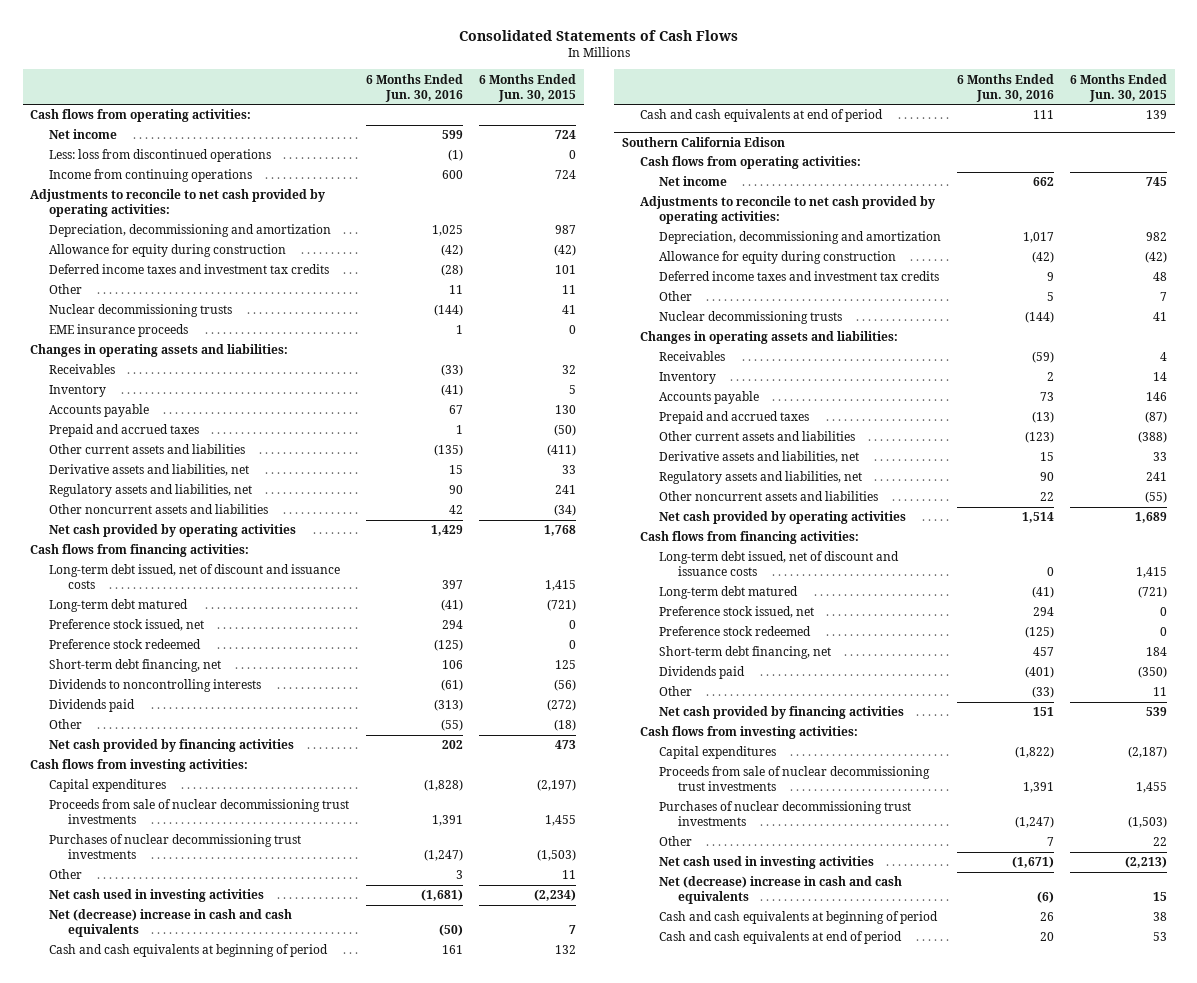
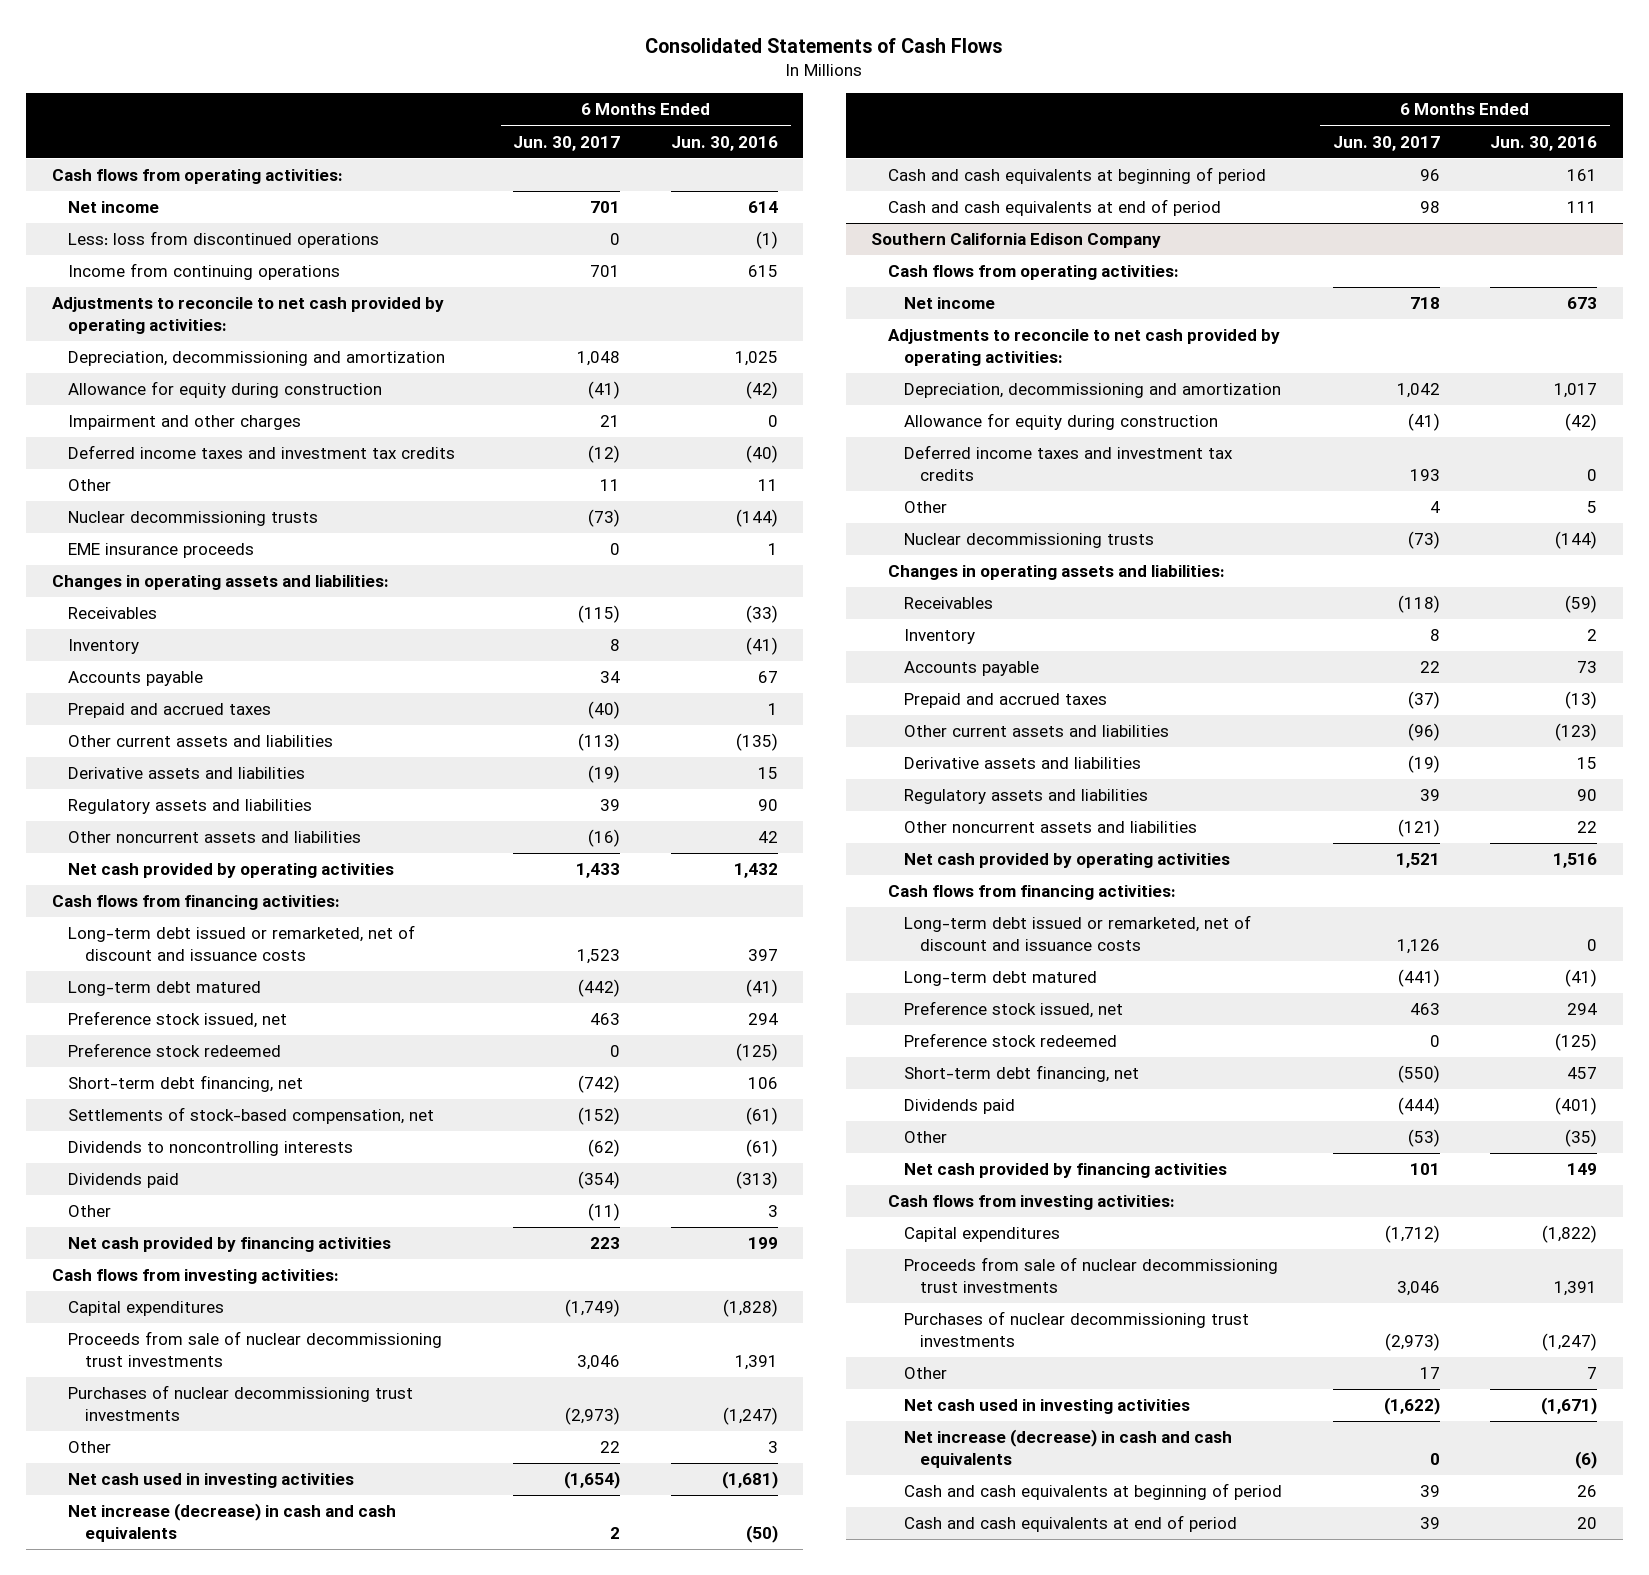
[478,73,576,102] 6 Months Ended Jun. 30, 2015 -> none
none -> [513,135,621,151] Jun. 30, 2017
[441,130,463,140] 599 -> [747,201,778,214] 614
[441,170,463,180] 600 -> [747,265,778,278] 615
none -> [68,415,302,431] Impairment and other charges
[440,264,463,277] (28) -> [745,445,778,464] (40)
[49,464,250,477] Derivative assets and liabilities, net -> [68,767,306,780] Derivative assets and liabilities
[49,484,253,498] Regulatory assets and liabilities, net -> [68,799,313,815] Regulatory assets and liabilities
[430,525,463,537] 1,429 -> [733,863,778,879] 1,432
[49,564,341,590] Long-term debt issued, net of discount and issuance costs -> [68,925,416,962] Long-term debt issued or remarketed, net of discount and issuance costs
none -> [68,1107,435,1125] Settlements of stock-based compensation, net
[440,719,463,732] (55) -> [767,1205,778,1218] 3
[441,740,463,750] 202 -> [747,1237,778,1250] 199
[49,909,293,938] Net (decrease) increase in cash and cash equivalents -> [68,1503,397,1543] Net increase (decrease) in cash and cash equivalents
[621,136,785,147] Southern California Edison -> [871,233,1162,249] Southern California Edison Company
[1032,177,1054,187] 662 -> [1567,297,1598,310] 673
[1046,272,1054,282] 9 -> [1587,469,1598,482] 0
[659,451,860,464] Derivative assets and liabilities, net -> [903,757,1141,770] Derivative assets and liabilities
[659,471,863,485] Regulatory assets and liabilities, net -> [903,789,1148,805] Regulatory assets and liabilities
[1021,512,1054,524] 1,514 -> [1553,853,1598,869] 1,516
[659,551,900,577] Long-term debt issued, net of discount and issuance costs -> [903,915,1251,952] Long-term debt issued or remarketed, net of discount and issuance costs
[1031,686,1054,699] (33) -> [1565,1129,1598,1148] (35)
[1032,707,1054,717] 151 -> [1567,1163,1598,1176] 149
[659,876,903,905] Net (decrease) increase in cash and cash equivalents -> [903,1429,1232,1469] Net increase (decrease) in cash and cash equivalents

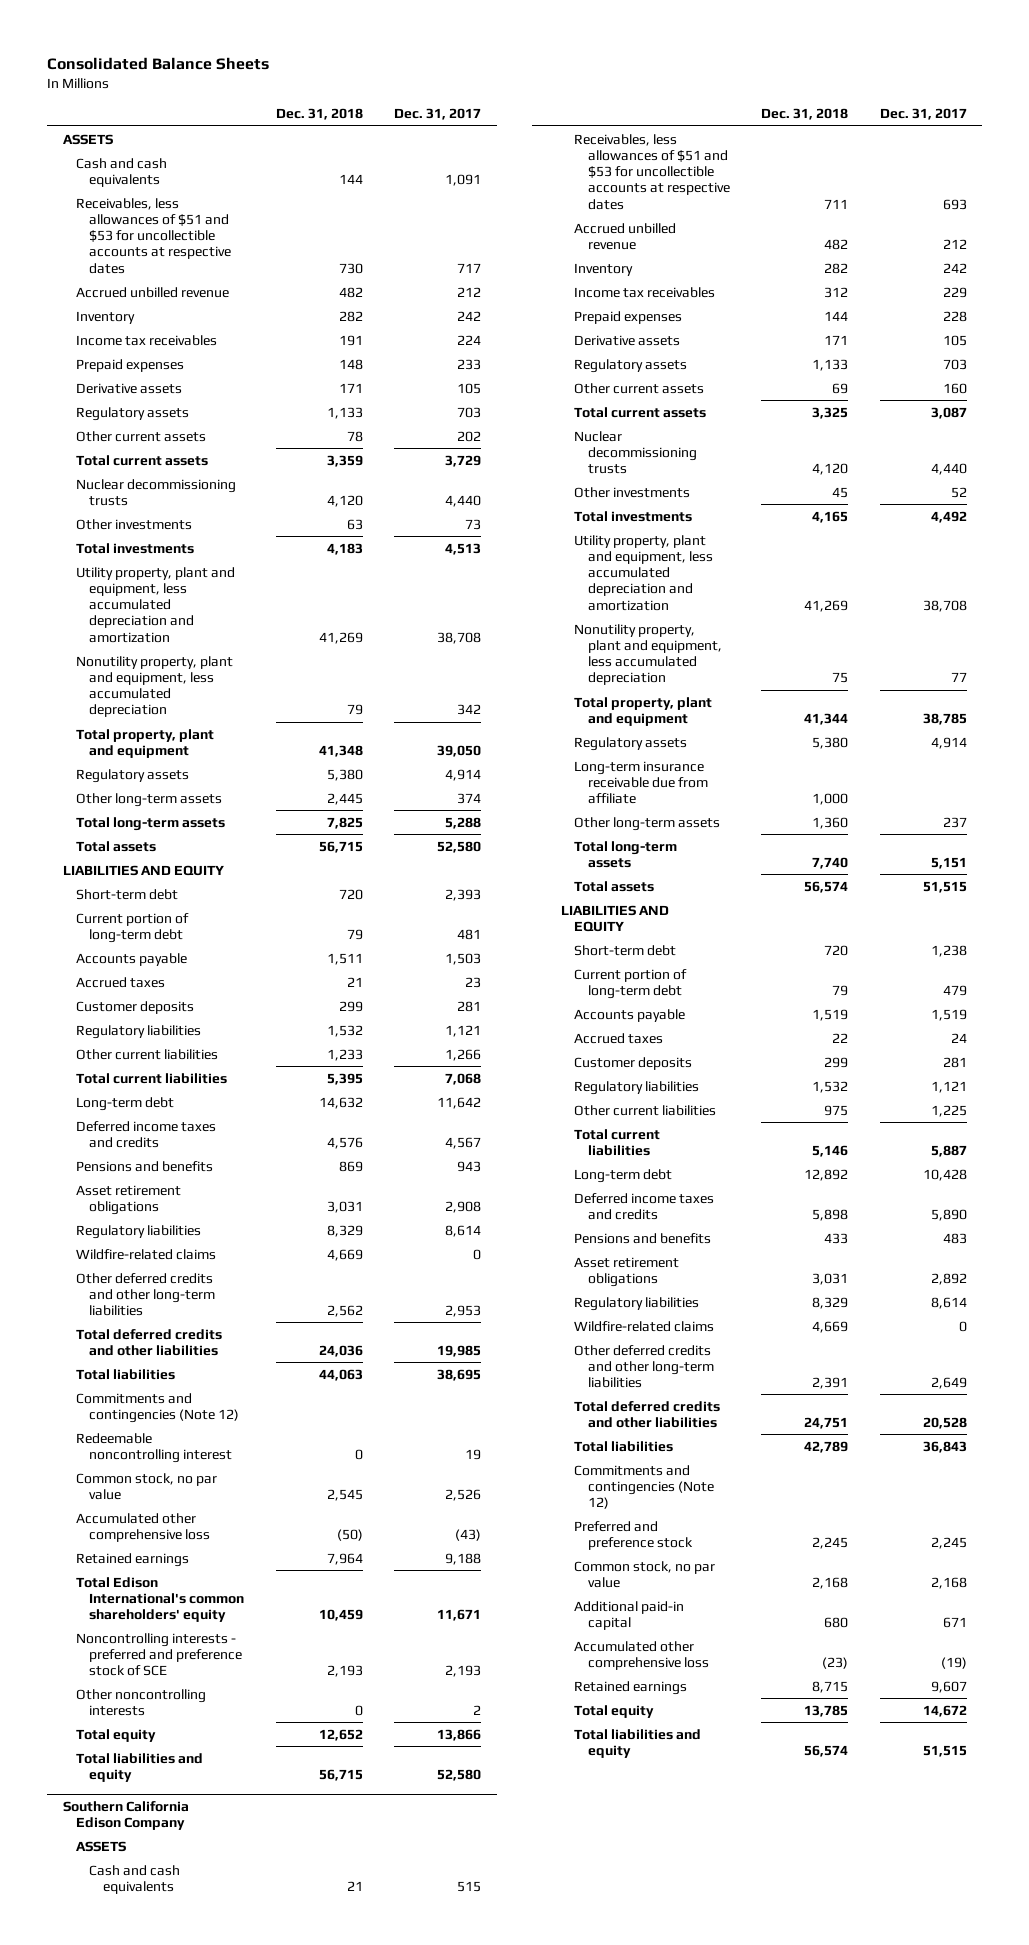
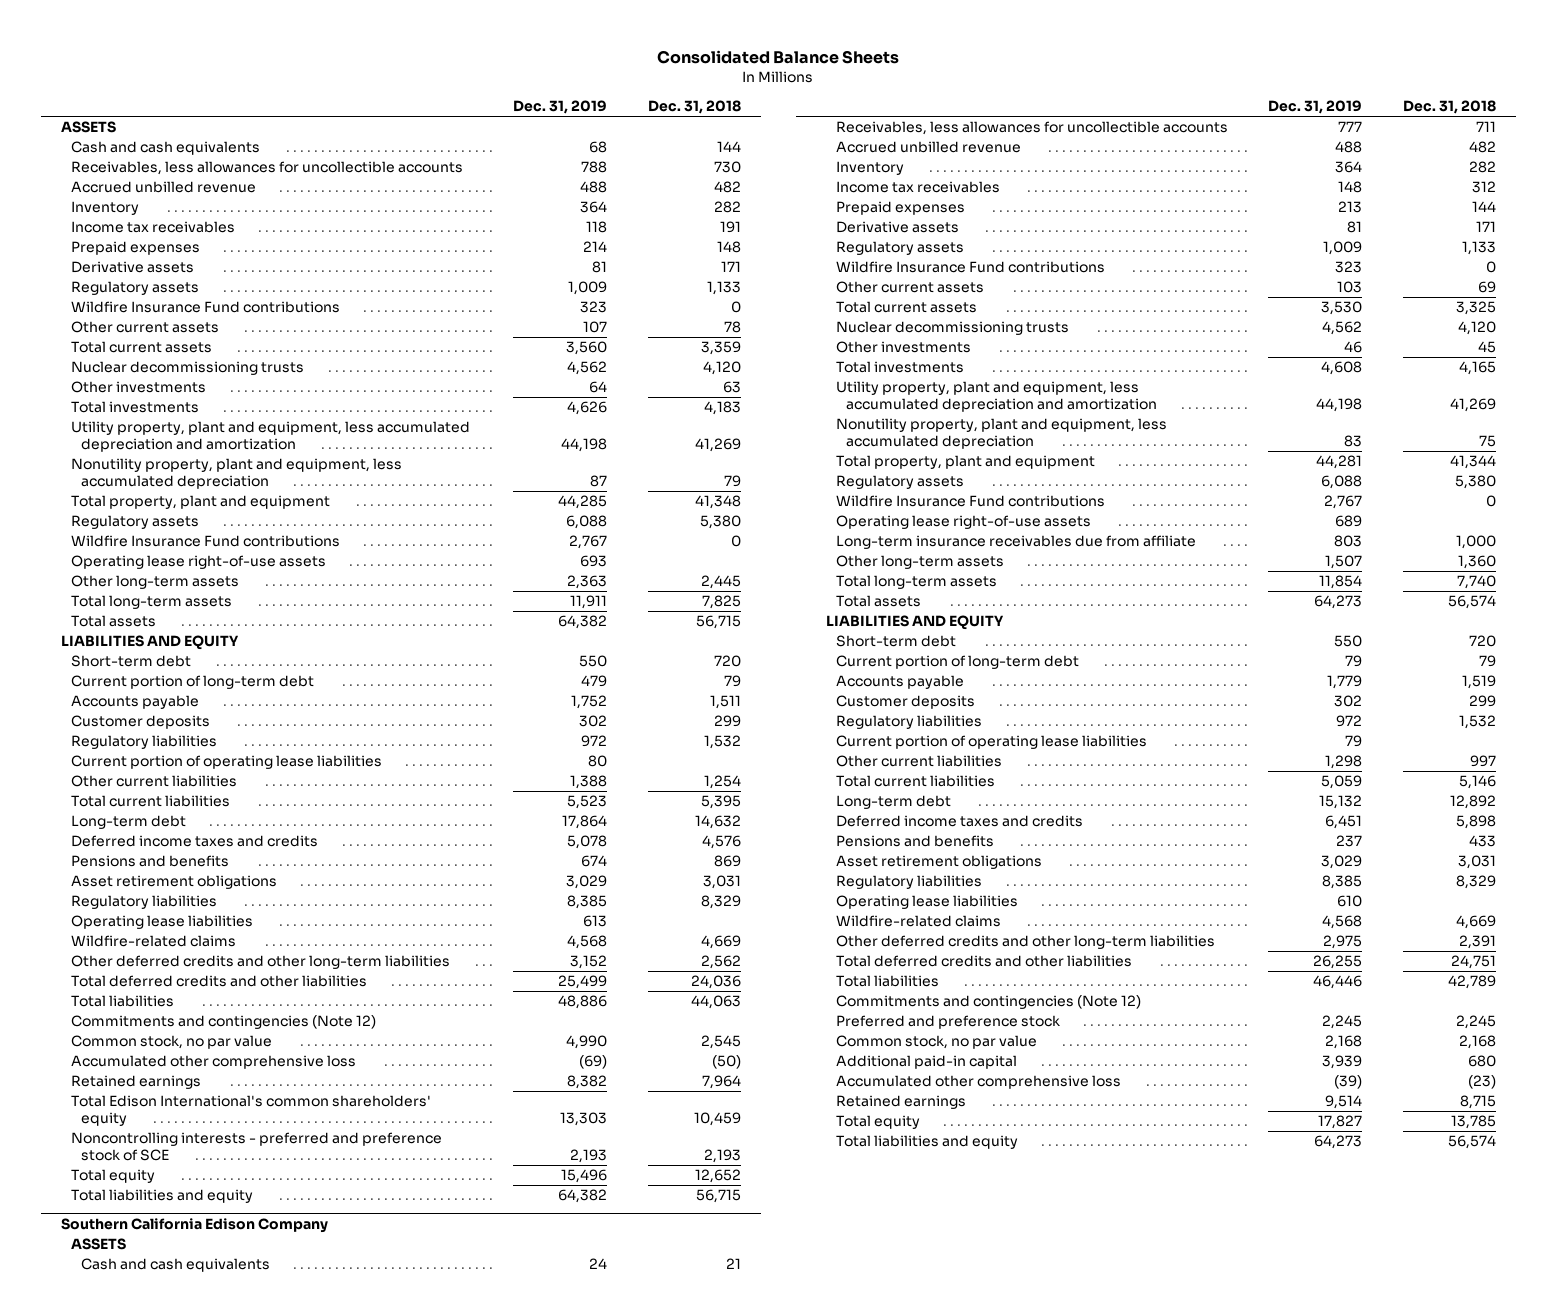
[394,108,482,121] Dec. 31, 2017 -> none
none -> [513,100,608,115] Dec. 31, 2019
[76,197,232,274] Receivables, less allowances of $51 and $53 for uncollectible accounts at respective dates -> [71,161,464,176] Receivables, less allowances for uncollectible accounts
none -> [71,301,341,314] Wildfire Insurance Fund contributions
none -> [71,535,341,548] Wildfire Insurance Fund contributions
none -> [71,555,327,570] Operating lease right-of-use assets
[76,976,166,988] Accrued taxes -> none
none -> [71,755,383,770] Current portion of operating lease liabilities
[327,1048,364,1061] 1,233 -> [703,775,741,790] 1,254
none -> [71,915,254,930] Operating lease liabilities
[76,1432,233,1463] Redeemable noncontrolling interest -> none
[76,1688,207,1716] Other noncontrolling interests -> none
[574,133,730,210] Receivables, less allowances of $51 and $53 for uncollectible accounts at respective dates -> [836,121,1229,136] Receivables, less allowances for uncollectible accounts
none -> [836,261,1106,274] Wildfire Insurance Fund contributions
none -> [836,495,1106,508] Wildfire Insurance Fund contributions
none -> [836,515,1092,530] Operating lease right-of-use assets
[574,760,708,805] Long-term insurance receivable due from affiliate -> [836,535,1197,550] Long-term insurance receivables due from affiliate
[574,1032,664,1044] Accrued taxes -> none
none -> [836,735,1148,750] Current portion of operating lease liabilities
[824,1104,849,1116] 975 -> [1469,755,1496,768] 997
none -> [836,895,1019,910] Operating lease liabilities

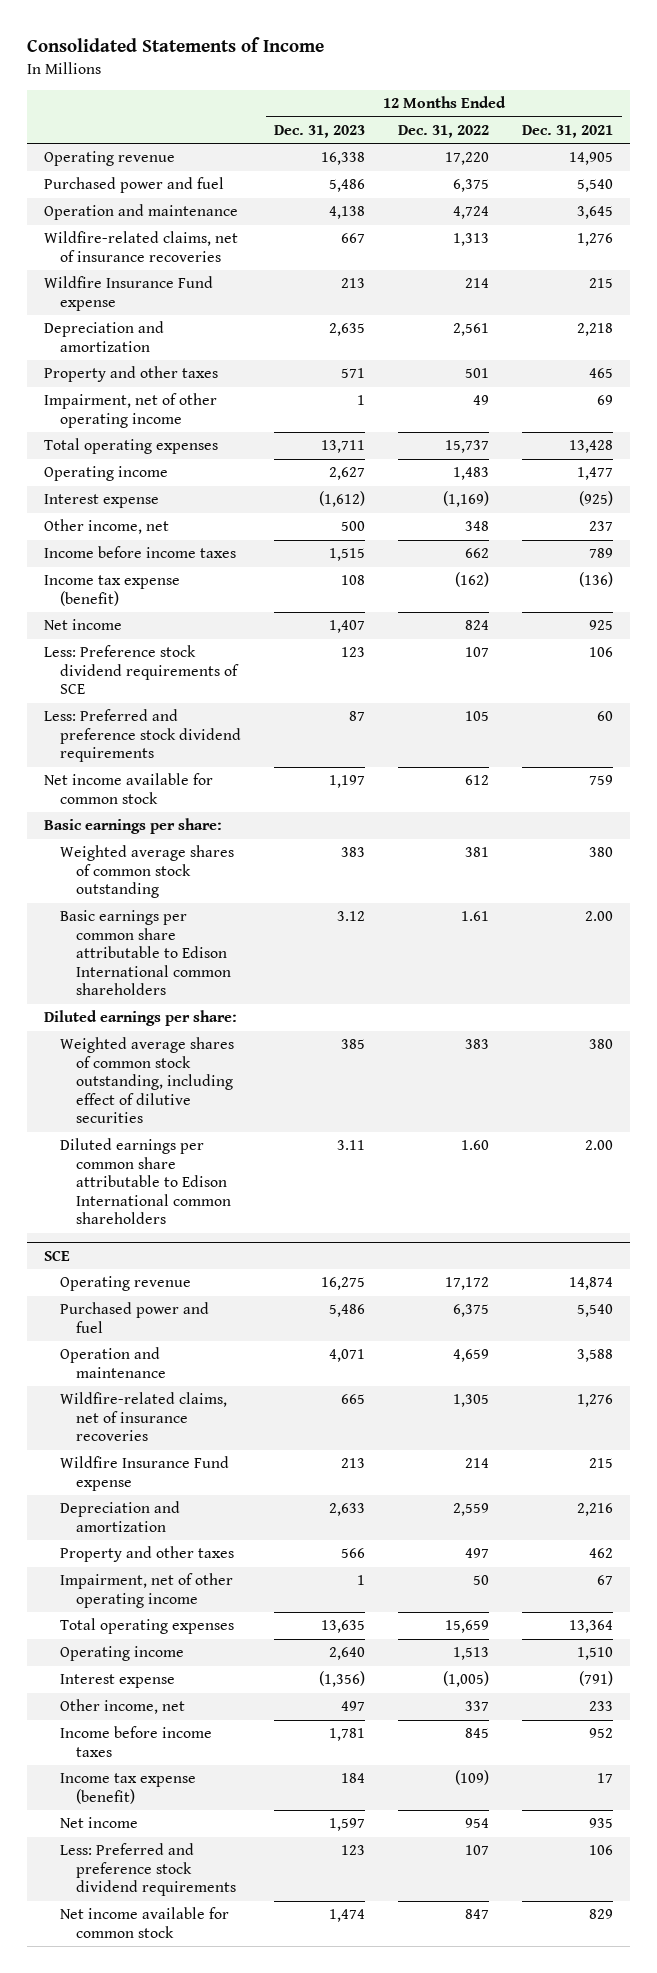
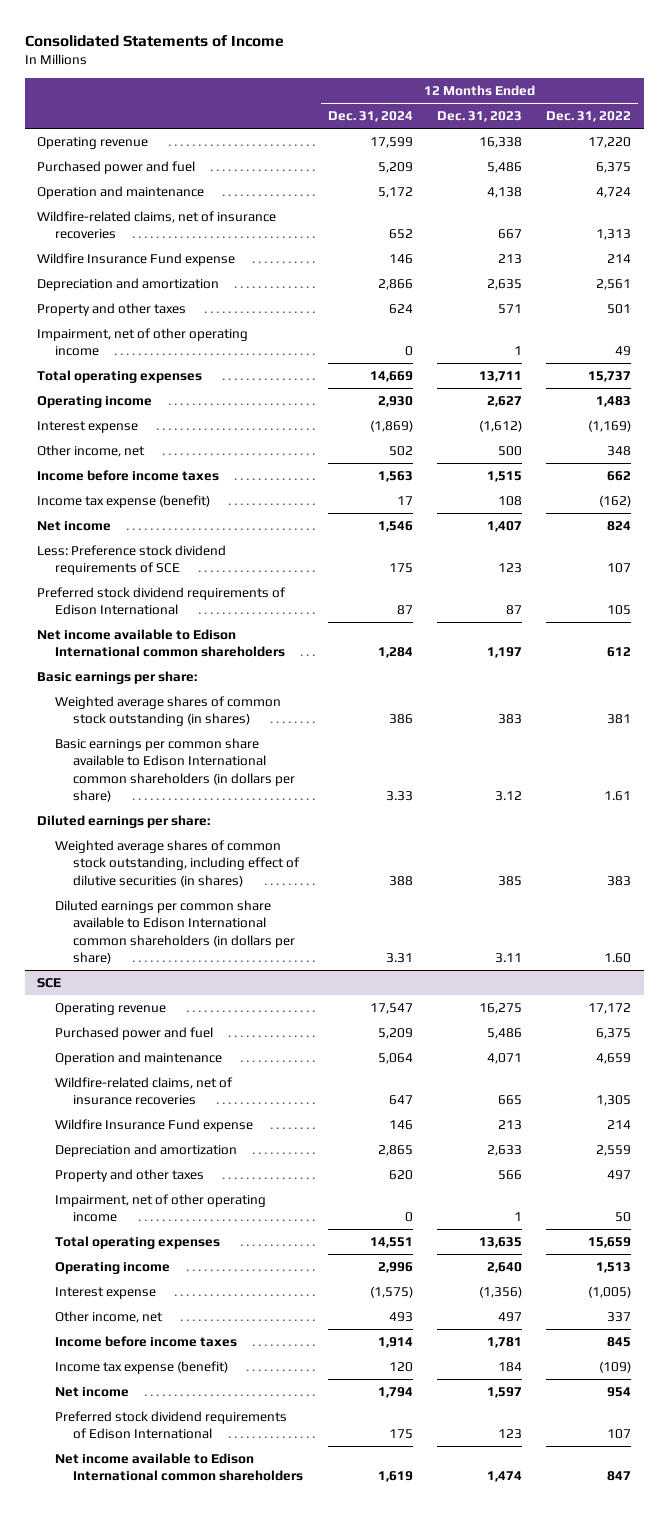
[522,124,614,138] Dec. 31, 2021 -> none
none -> [327,111,413,123] Dec. 31, 2024
[43,709,241,763] Less: Preferred and preference stock dividend requirements -> [36,587,286,616] Preferred stock dividend requirements of Edison International
[43,773,213,804] Net income available for common stock -> [36,629,285,658] Net income available to Edison International common shareholders
[59,845,234,899] Weighted average shares of common stock outstanding -> [54,696,281,727] Weighted average shares of common stock outstanding (in shares)
[59,910,232,996] Basic earnings per common share attributable to Edison International common shareholders -> [54,738,296,802] Basic earnings per common share available to Edison International common shareholders (in dollars per share)
[59,1037,234,1124] Weighted average shares of common stock outstanding, including effect of dilutive securities -> [54,840,301,887] Weighted average shares of common stock outstanding, including effect of dilutive securities (in shares)
[59,1138,232,1225] Diluted earnings per common share attributable to Edison International common shareholders -> [54,900,296,964] Diluted earnings per common share available to Edison International common shareholders (in dollars per share)
[59,1843,237,1897] Less: Preferred and preference stock dividend requirements -> [54,1411,287,1440] Preferred stock dividend requirements of Edison International
[59,1907,229,1938] Net income available for common stock -> [54,1453,304,1482] Net income available to Edison International common shareholders

